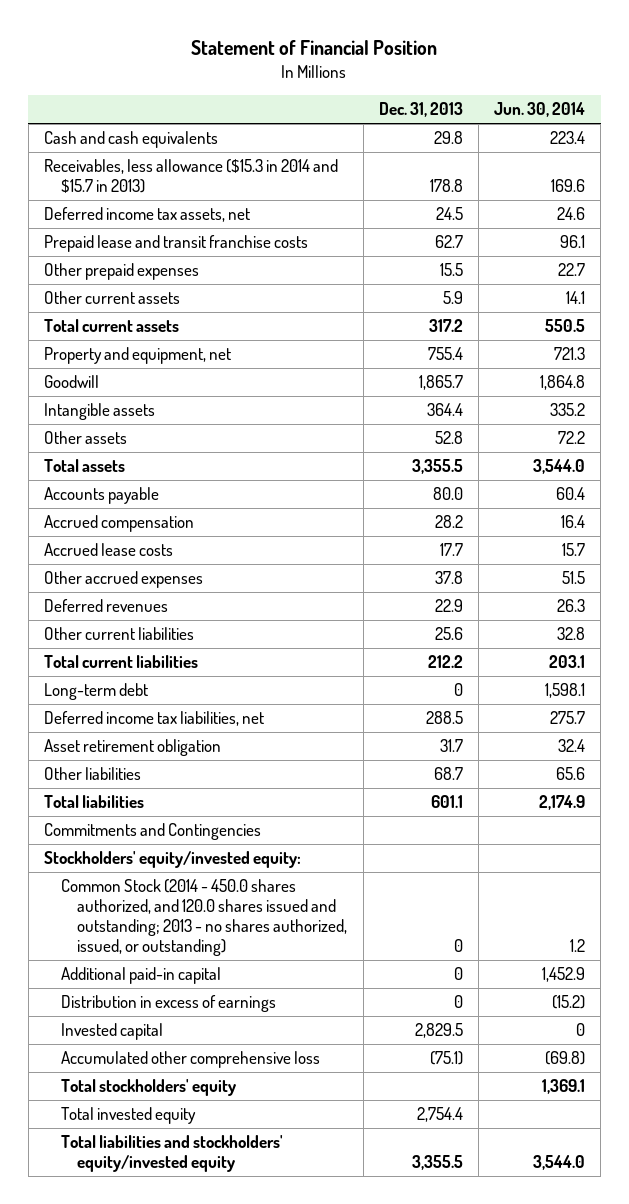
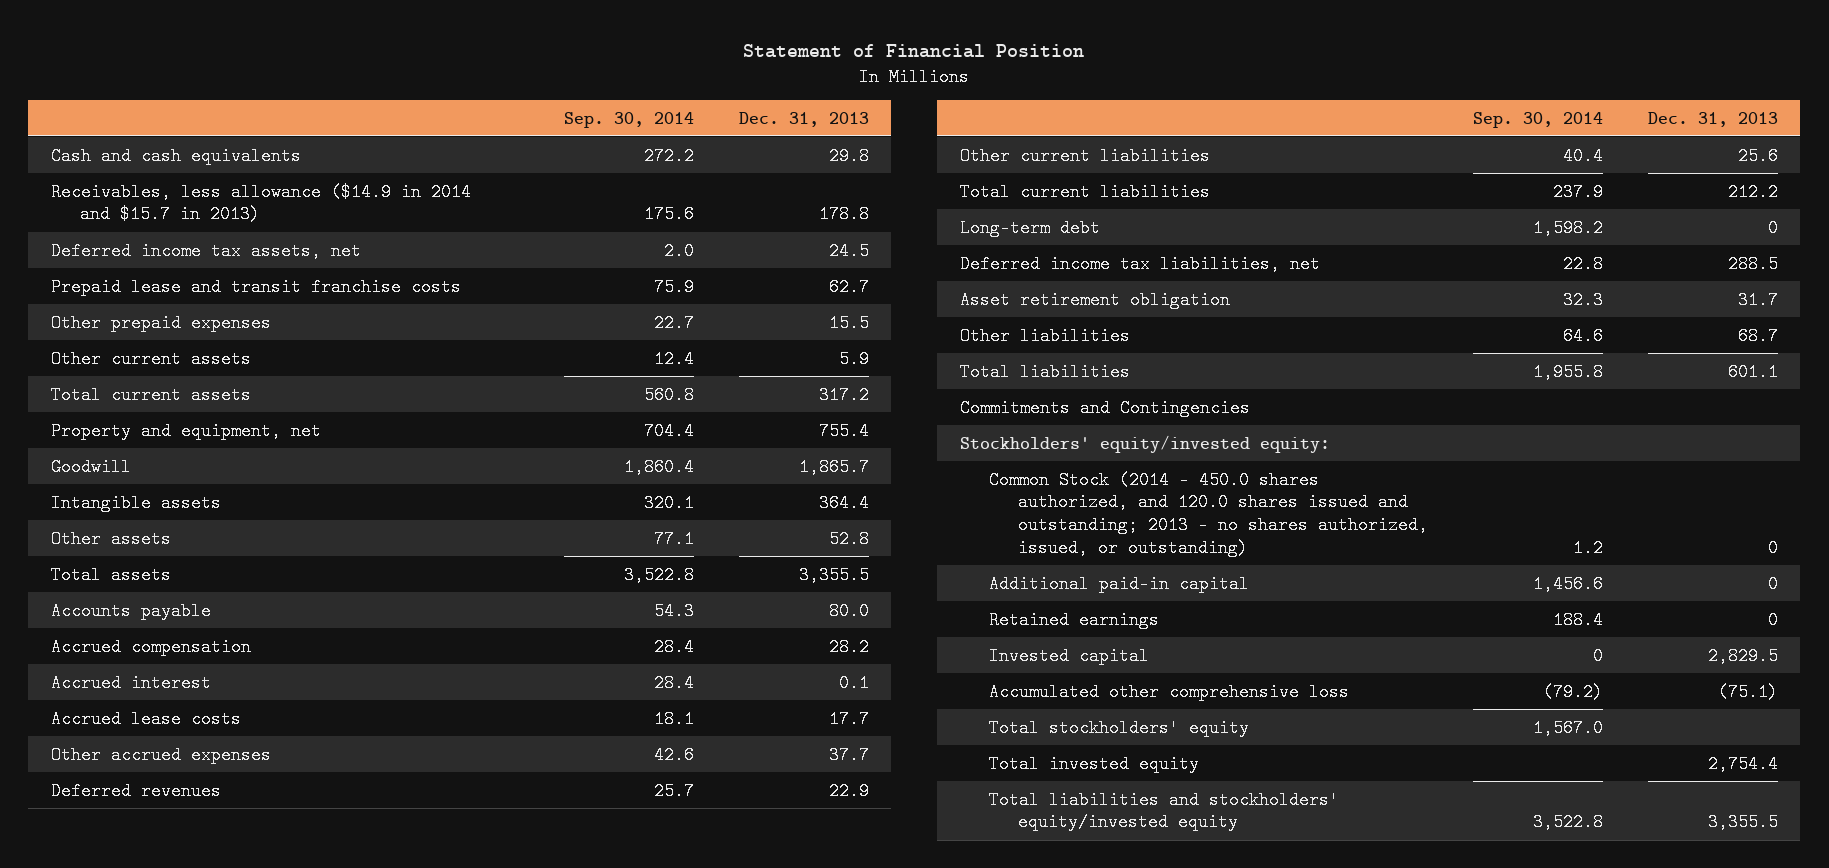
[493,102,585,118] Jun. 30, 2014 -> none
none -> [563,111,694,128] Sep. 30, 2014
[43,159,338,194] Receivables, less allowance ($15.3 in 2014 and $15.7 in 2013) -> [50,182,471,224] Receivables, less allowance ($14.9 in 2014 and $15.7 in 2013)
none -> [50,673,211,692] Accrued interest
[434,571,463,585] 37.8 -> [828,745,869,764] 37.7
[60,995,276,1013] Distribution in excess of earnings -> [988,610,1159,629] Retained earnings

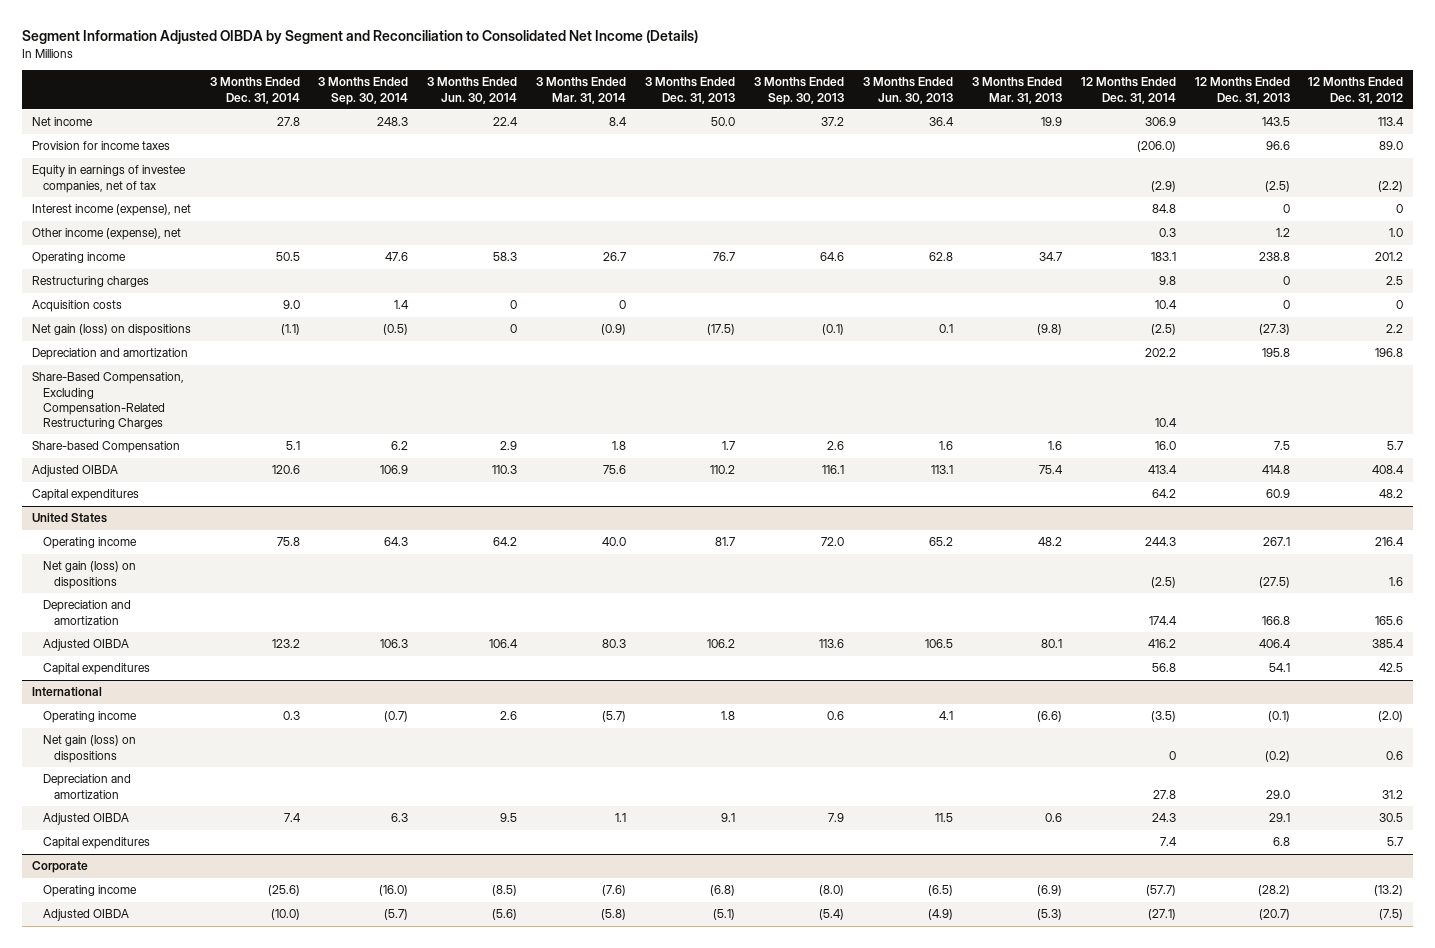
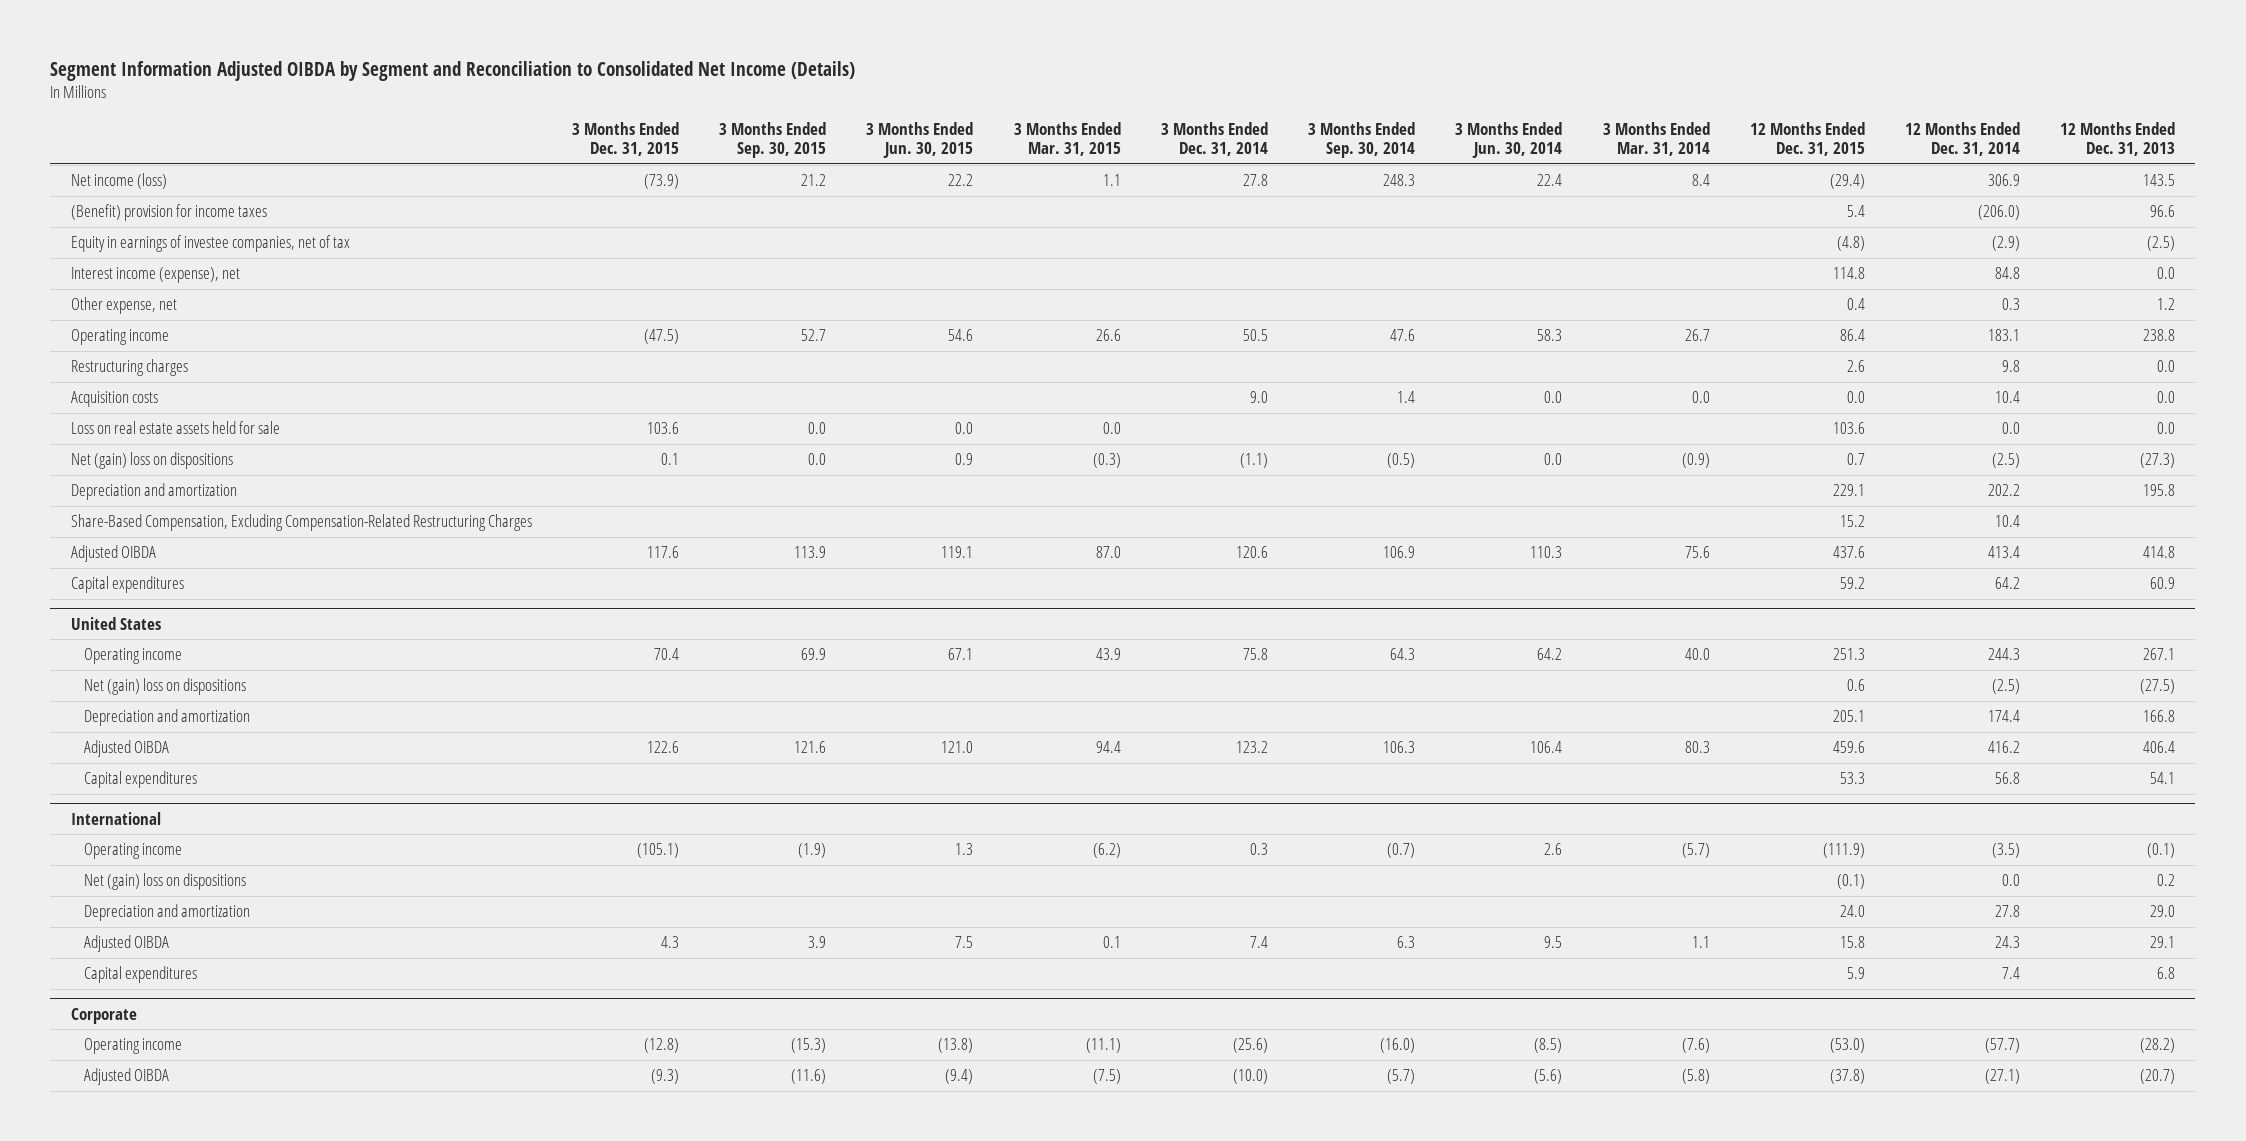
[645,77,736,104] 3 Months Ended Dec. 31, 2013 -> none
[754,77,845,105] 3 Months Ended Sep. 30, 2013 -> none
[862,77,953,104] 3 Months Ended Jun. 30, 2013 -> none
[971,77,1062,104] 3 Months Ended Mar. 31, 2013 -> none
[1308,77,1404,104] 12 Months Ended Dec. 31, 2012 -> none
none -> [571,122,679,157] 3 Months Ended Dec. 31, 2015
none -> [719,122,827,159] 3 Months Ended Sep. 30, 2015
none -> [866,122,974,159] 3 Months Ended Jun. 30, 2015
none -> [1013,122,1121,157] 3 Months Ended Mar. 31, 2015
none -> [1749,122,1865,157] 12 Months Ended Dec. 31, 2015
[31,117,93,127] Net income -> [70,173,167,190] Net income (loss)
[31,141,170,151] Provision for income taxes -> [70,204,267,222] (Benefit) provision for income taxes
[1282,204,1290,214] 0 -> [2157,267,2176,280] 0.0
[31,228,181,241] Other income (expense), net -> [70,297,177,315] Other expense, net
[1282,276,1290,286] 0 -> [2157,360,2176,373] 0.0
[510,300,518,310] 0 -> [1544,391,1563,404] 0.0
[619,300,627,310] 0 -> [1691,391,1710,404] 0.0
[1282,300,1290,310] 0 -> [2157,391,2176,404] 0.0
none -> [70,421,280,435] Loss on real estate assets held for sale
[31,324,191,337] Net gain (loss) on dispositions -> [70,452,233,470] Net (gain) loss on dispositions
[510,324,518,334] 0 -> [1544,453,1563,466] 0.0
[31,441,180,454] Share-based Compensation -> none
[42,561,136,589] Net gain (loss) on dispositions -> [84,678,247,696] Net (gain) loss on dispositions
[42,735,136,763] Net gain (loss) on dispositions -> [84,873,247,891] Net (gain) loss on dispositions
[1168,750,1176,760] 0 -> [2002,874,2021,887] 0.0
[1264,750,1290,762] (0.2) -> [2157,874,2176,887] 0.2

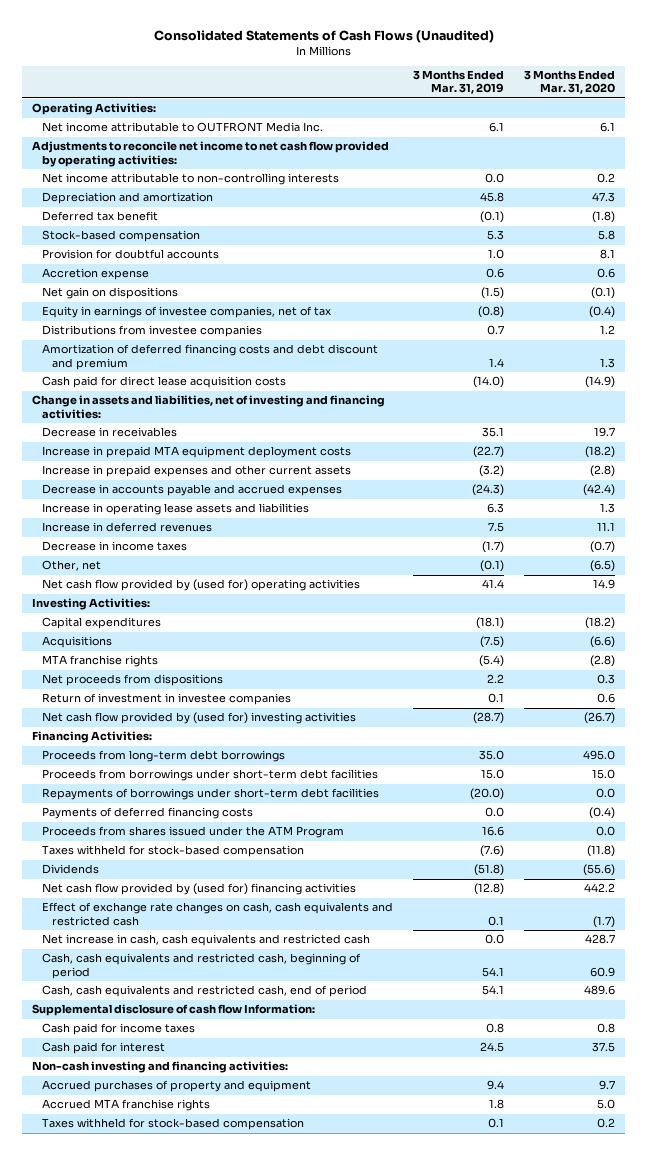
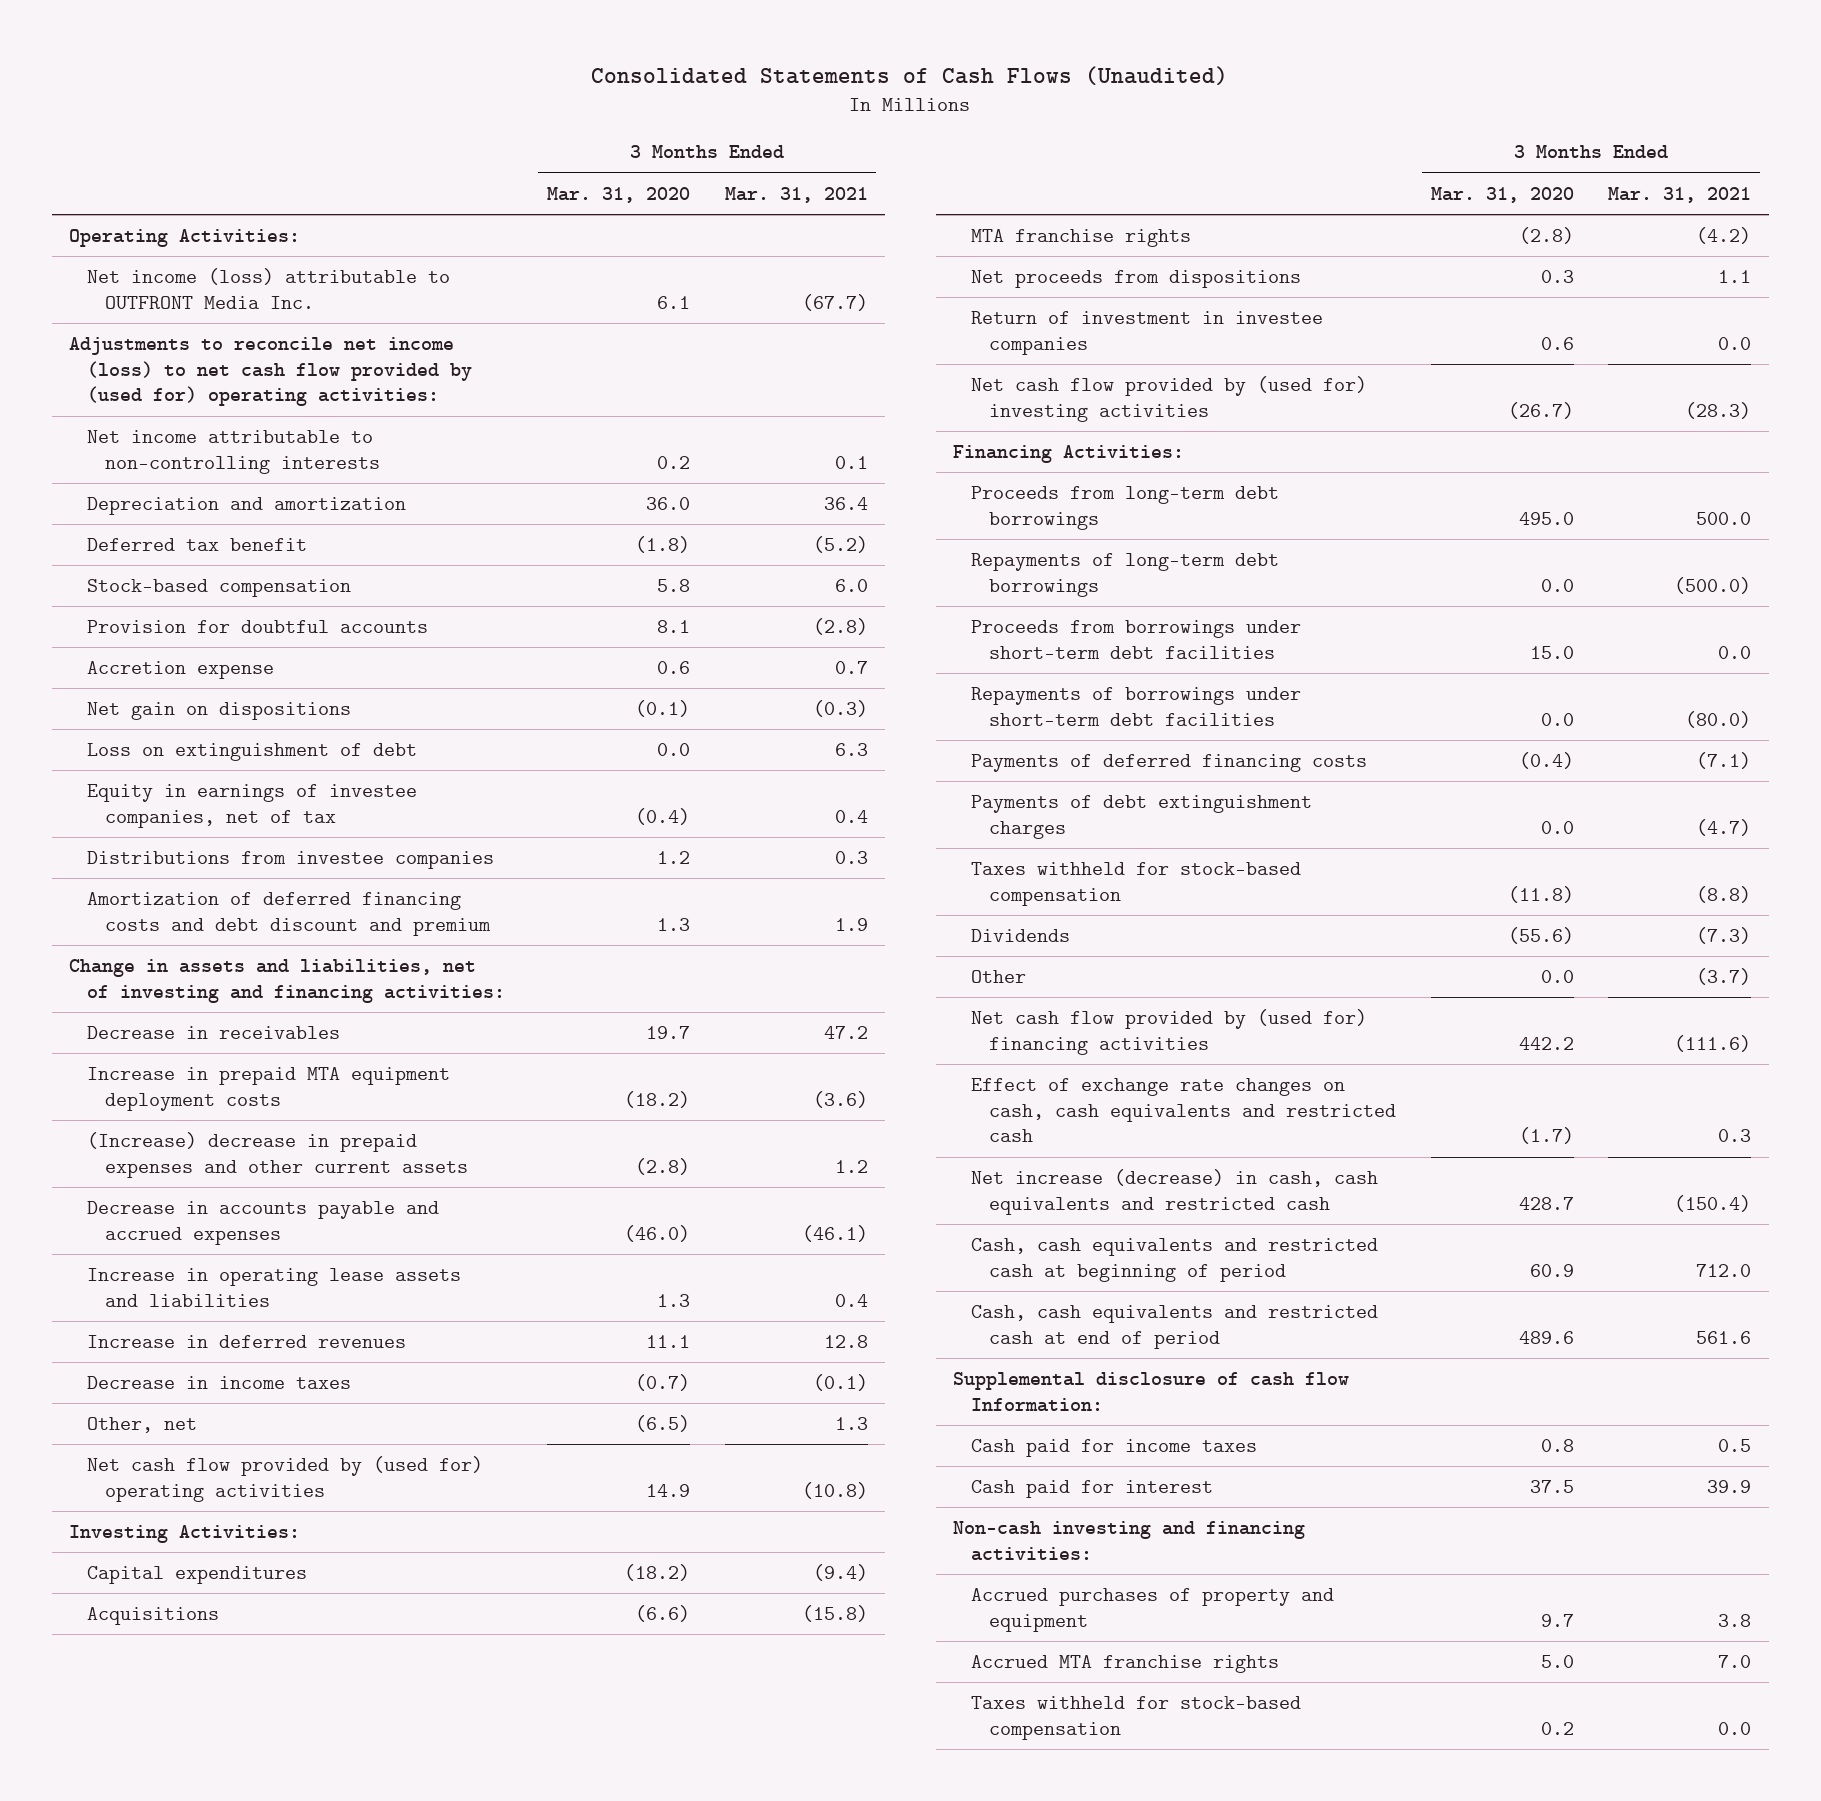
[413,70,505,95] 3 Months Ended Mar. 31, 2019 -> none
none -> [724,186,868,203] Mar. 31, 2021
[41,122,323,133] Net income attributable to OUTFRONT Media Inc. -> [87,267,451,309] Net income (loss) attributable to OUTFRONT Media Inc.
[32,141,390,167] Adjustments to reconcile net income to net cash flow provided by operating activities: -> [69,336,473,407] Adjustments to reconcile net income (loss) to net cash flow provided by (used for) operating activities:
[592,192,616,203] 47.3 -> [645,496,690,510] 36.0
none -> [87,742,418,761] Loss on extinguishment of debt
[41,376,286,389] Cash paid for direct lease acquisition costs -> none
[41,465,351,478] Increase in prepaid expenses and other current assets -> [87,1131,469,1178] (Increase) decrease in prepaid expenses and other current assets
[583,484,616,497] (42.4) -> [623,1224,690,1242] (46.0)
none -> [970,552,1279,597] Repayments of long-term debt borrowings
[41,826,344,839] Proceeds from shares issued under the ATM Program -> none
none -> [970,794,1312,839] Payments of debt extinguishment charges
none -> [970,969,1026,983] Other
[41,934,370,947] Net increase in cash, cash equivalents and restricted cash -> [970,1168,1378,1215] Net increase (decrease) in cash, cash equivalents and restricted cash
[41,953,361,979] Cash, cash equivalents and restricted cash, beginning of period -> [970,1237,1378,1282] Cash, cash equivalents and restricted cash at beginning of period
[41,985,367,998] Cash, cash equivalents and restricted cash, end of period -> [970,1304,1378,1349] Cash, cash equivalents and restricted cash at end of period

